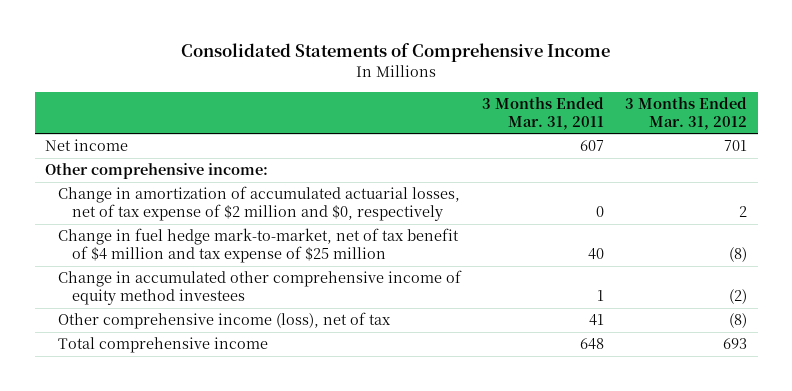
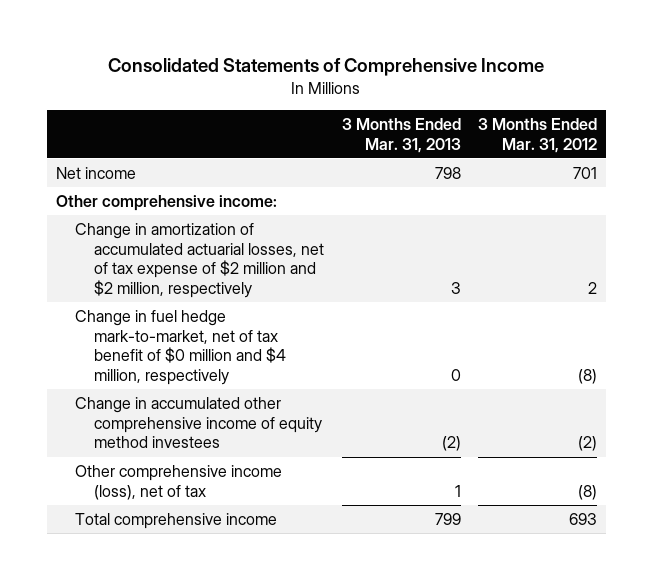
[482,96,605,130] 3 Months Ended Mar. 31, 2011 -> none
none -> [341,117,461,153] 3 Months Ended Mar. 31, 2013
[58,186,461,221] Change in amortization of accumulated actuarial losses, net of tax expense of $2 million and $0, respectively -> [74,222,325,299] Change in amortization of accumulated actuarial losses, net of tax expense of $2 million and $2 million, respectively
[58,228,460,263] Change in fuel hedge mark-to-market, net of tax benefit of $4 million and tax expense of $25 million -> [74,309,287,386] Change in fuel hedge mark-to-market, net of tax benefit of $0 million and $4 million, respectively

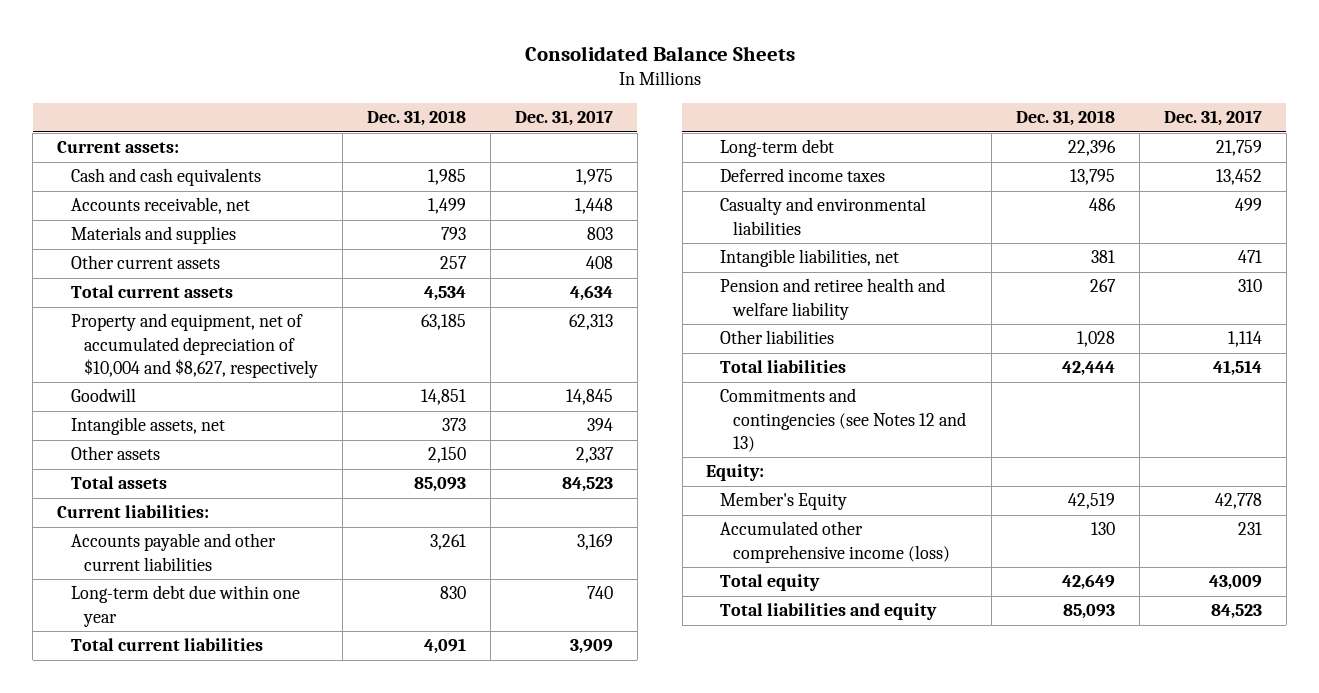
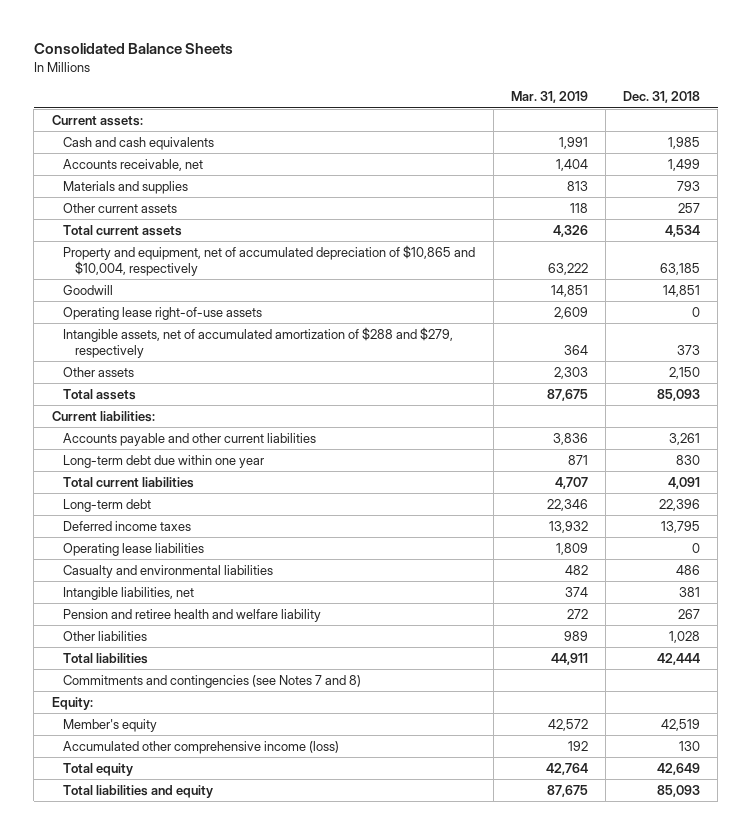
[514,110,613,127] Dec. 31, 2017 -> none
none -> [510,91,588,104] Mar. 31, 2019
[70,313,319,379] Property and equipment, net of accumulated depreciation of $10,004 and $8,627, respectively -> [63,244,476,277] Property and equipment, net of accumulated depreciation of $10,865 and $10,004, respectively
none -> [63,306,263,320] Operating lease right-of-use assets
[70,417,225,436] Intangible assets, net -> [63,326,454,359] Intangible assets, net of accumulated amortization of $288 and $279, respectively
none -> [63,542,205,556] Operating lease liabilities
[719,388,967,453] Commitments and contingencies (see Notes 12 and 13) -> [63,674,362,688] Commitments and contingencies (see Notes 7 and 8)
[719,492,847,511] Member's Equity -> [63,718,158,732] Member's equity

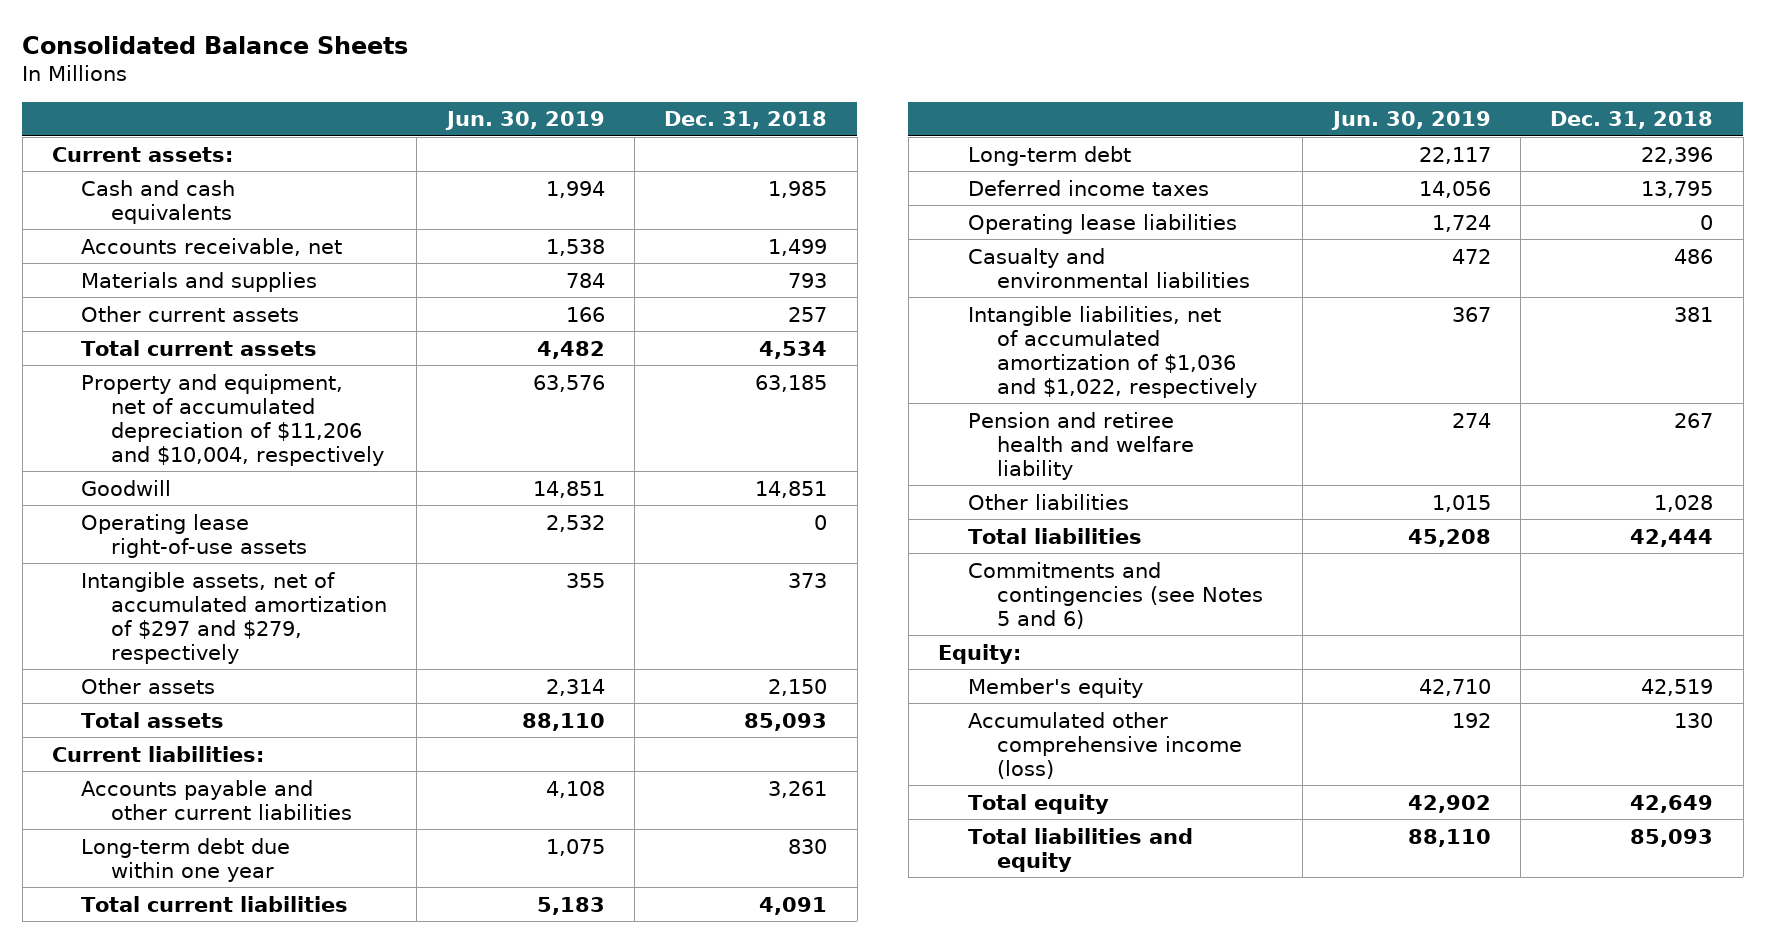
[510,91,588,104] Mar. 31, 2019 -> none
none -> [444,111,605,131] Jun. 30, 2019
[63,244,476,277] Property and equipment, net of accumulated depreciation of $10,865 and $10,004, respectively -> [81,373,385,466] Property and equipment, net of accumulated depreciation of $11,206 and $10,004, respectively
[63,326,454,359] Intangible assets, net of accumulated amortization of $288 and $279, respectively -> [81,571,388,664] Intangible assets, net of accumulated amortization of $297 and $279, respectively
[63,586,195,600] Intangible liabilities, net -> [967,305,1258,398] Intangible liabilities, net of accumulated amortization of $1,036 and $1,022, respectively
[63,674,362,688] Commitments and contingencies (see Notes 7 and 8) -> [967,561,1264,629] Commitments and contingencies (see Notes 5 and 6)

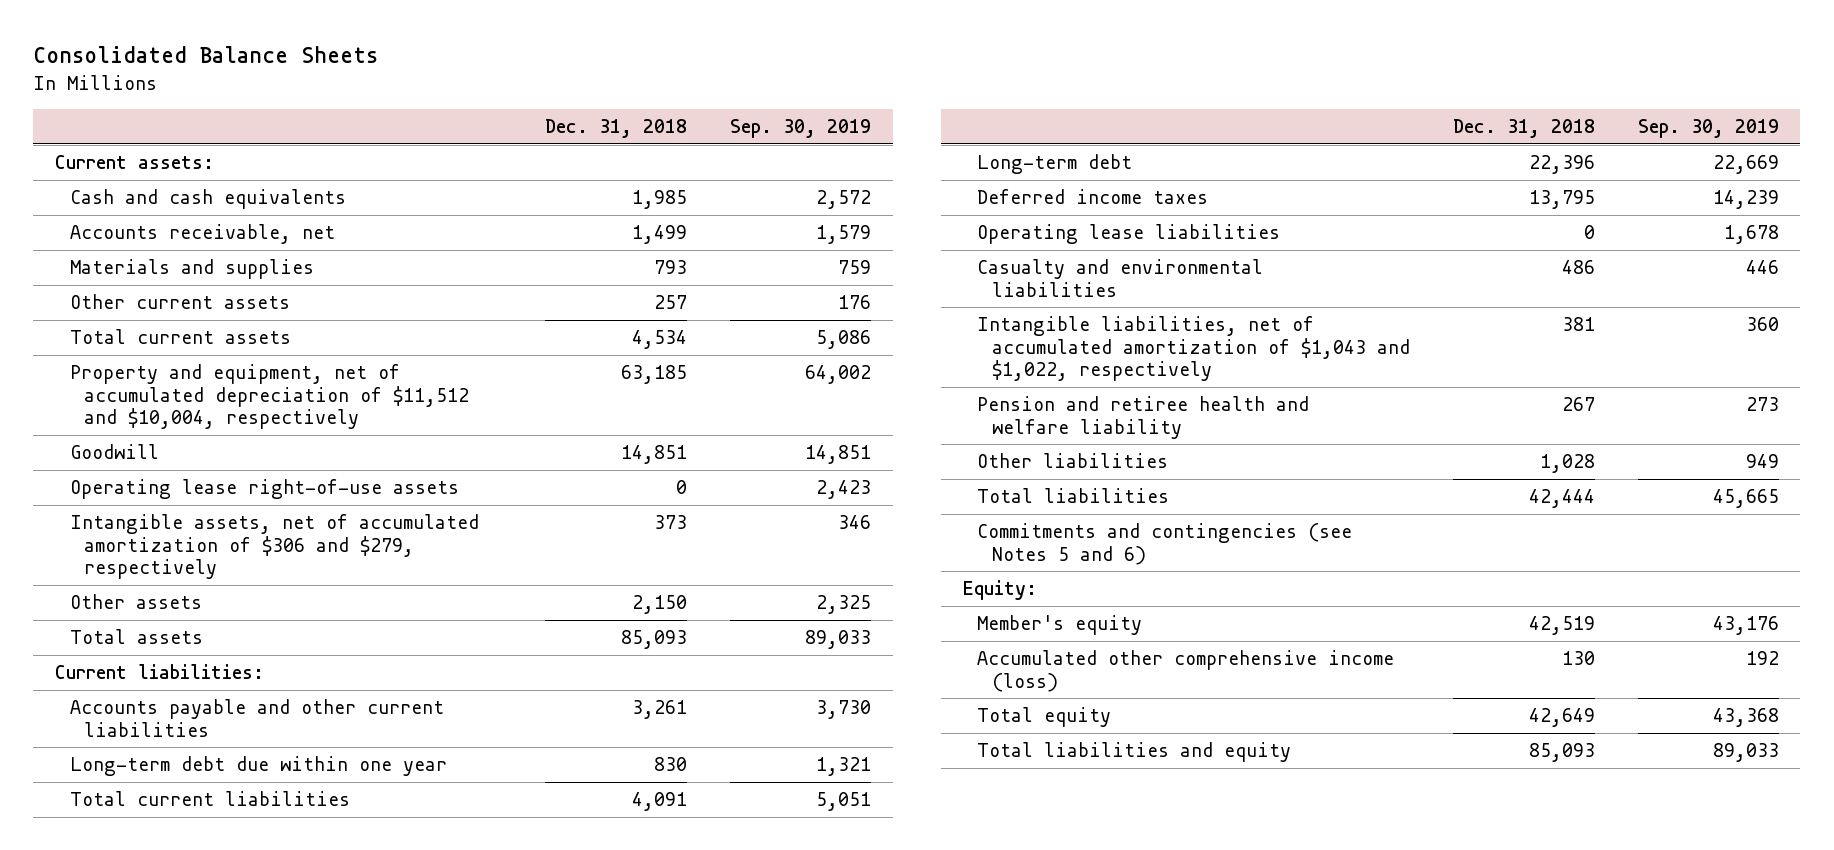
[444,111,605,131] Jun. 30, 2019 -> none
none -> [730,119,872,139] Sep. 30, 2019
[81,373,385,466] Property and equipment, net of accumulated depreciation of $11,206 and $10,004, respectively -> [69,364,470,430] Property and equipment, net of accumulated depreciation of $11,512 and $10,004, respectively
[81,571,388,664] Intangible assets, net of accumulated amortization of $297 and $279, respectively -> [69,514,479,580] Intangible assets, net of accumulated amortization of $306 and $279, respectively
[967,305,1258,398] Intangible liabilities, net of accumulated amortization of $1,036 and $1,022, respectively -> [977,316,1411,382] Intangible liabilities, net of accumulated amortization of $1,043 and $1,022, respectively

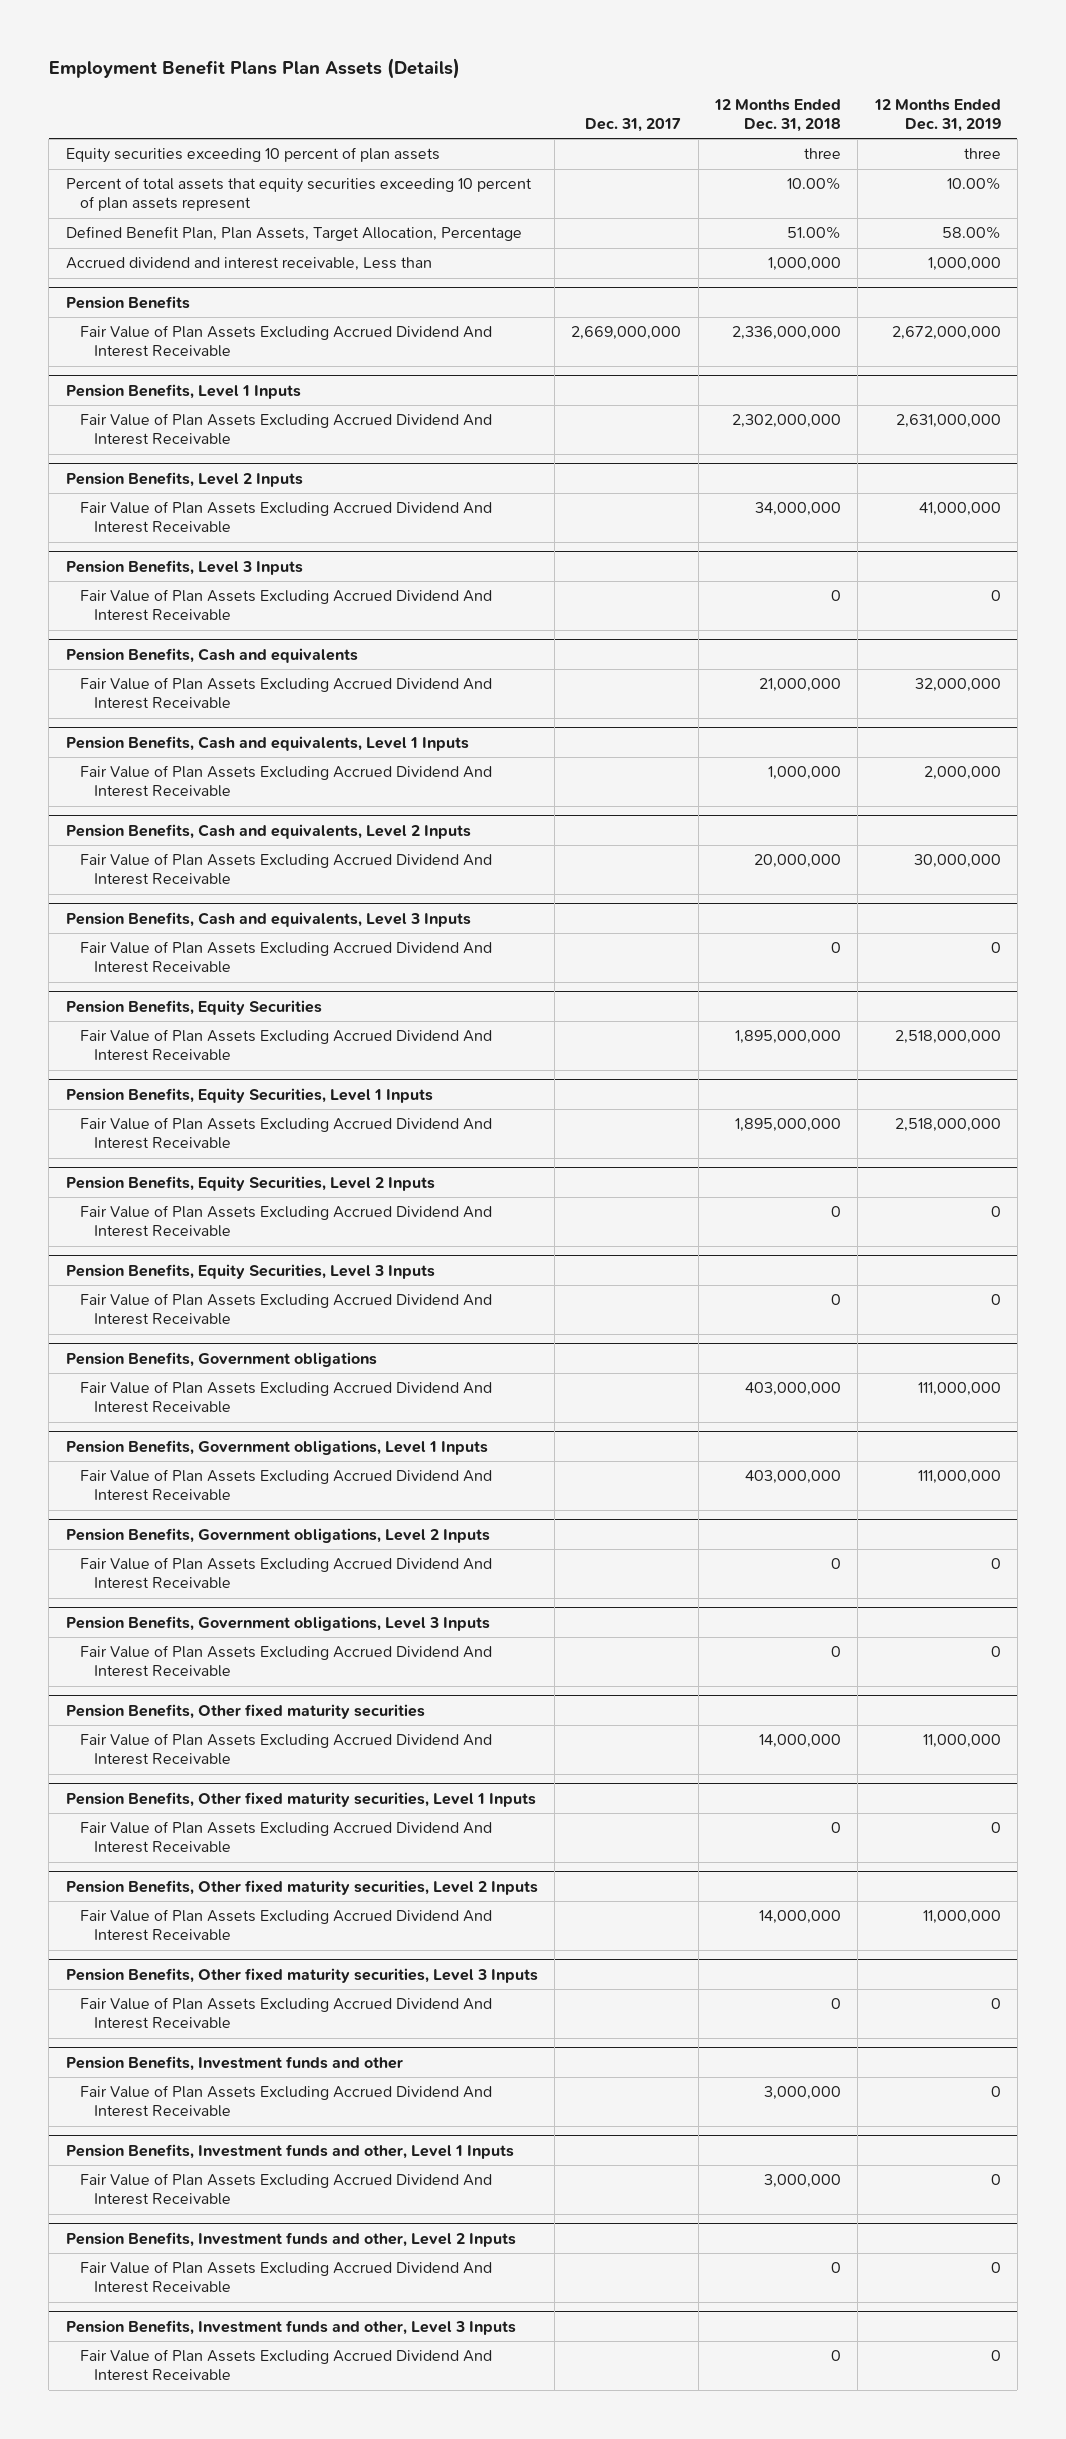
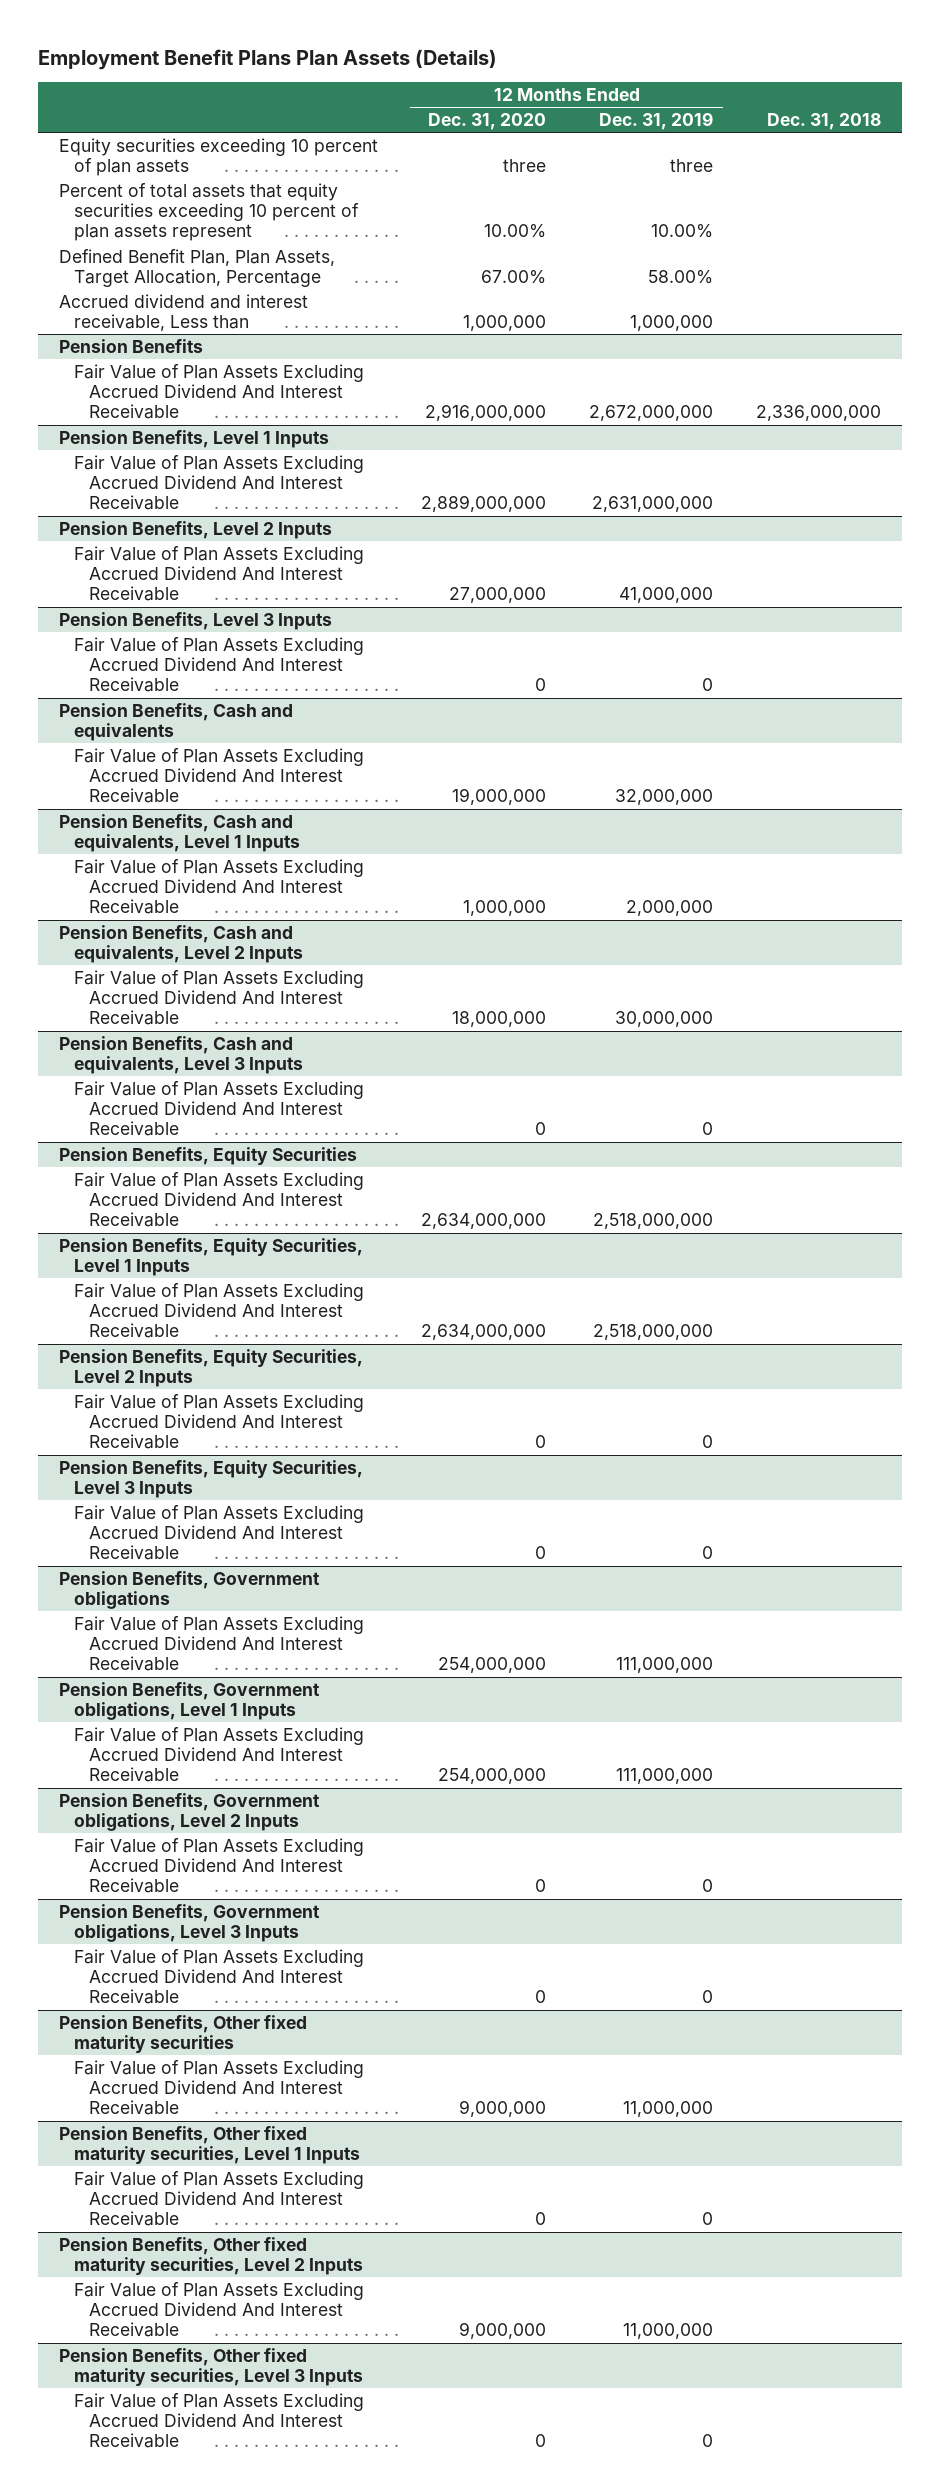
[585,117,682,132] Dec. 31, 2017 -> none
[714,98,842,132] 12 Months Ended Dec. 31, 2018 -> none
none -> [427,112,546,130] Dec. 31, 2020
none -> [766,112,881,130] Dec. 31, 2018
[65,2055,403,2071] Pension Benefits, Investment funds and other -> none
[79,2085,492,2118] Fair Value of Plan Assets Excluding Accrued Dividend And Interest Receivable -> none
[65,2143,514,2159] Pension Benefits, Investment funds and other, Level 1 Inputs -> none
[79,2173,492,2206] Fair Value of Plan Assets Excluding Accrued Dividend And Interest Receivable -> none
[65,2231,516,2247] Pension Benefits, Investment funds and other, Level 2 Inputs -> none
[79,2261,492,2294] Fair Value of Plan Assets Excluding Accrued Dividend And Interest Receivable -> none
[65,2319,516,2335] Pension Benefits, Investment funds and other, Level 3 Inputs -> none
[79,2349,492,2382] Fair Value of Plan Assets Excluding Accrued Dividend And Interest Receivable -> none

